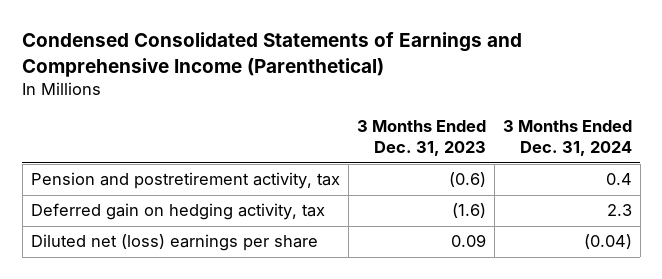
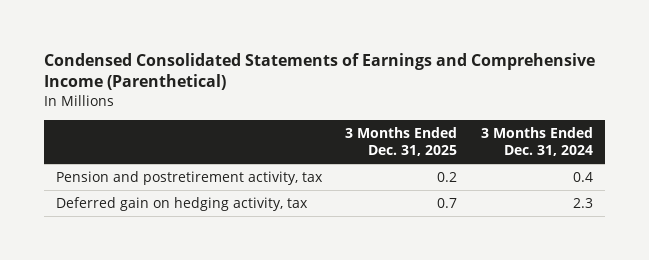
[356,120,486,157] 3 Months Ended Dec. 31, 2023 -> none
none -> [345,126,458,157] 3 Months Ended Dec. 31, 2025
[30,234,318,252] Diluted net (loss) earnings per share -> none

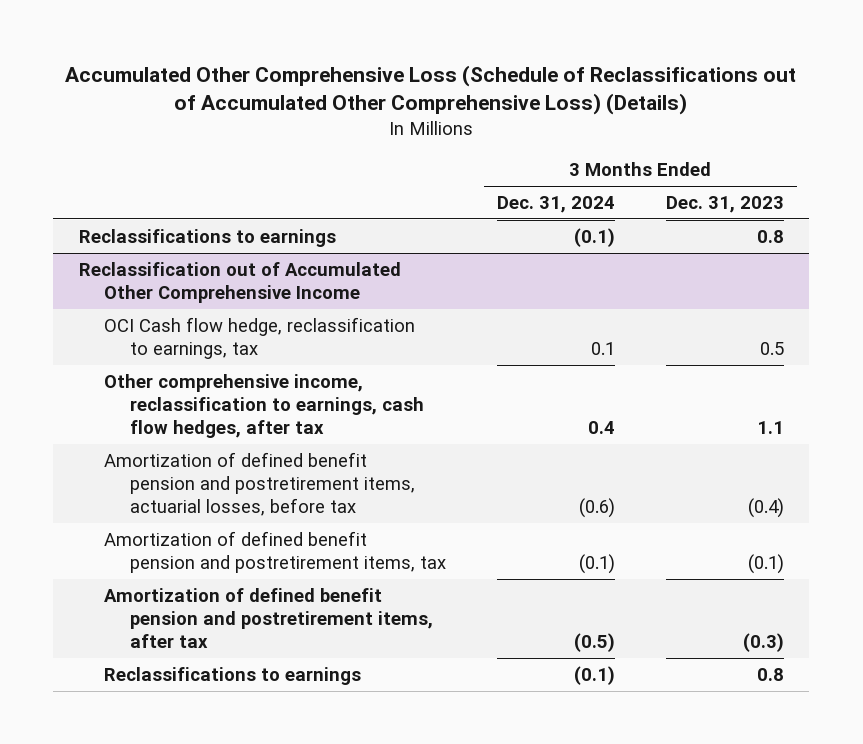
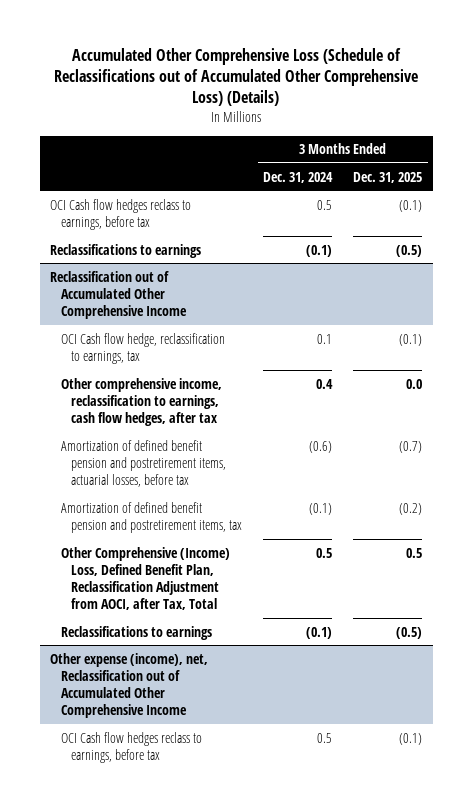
[665,195,784,213] Dec. 31, 2023 -> none
none -> [353,171,423,183] Dec. 31, 2025
none -> [50,198,192,230] OCI Cash flow hedges reclass to earnings, before tax
[104,587,433,649] Amortization of defined benefit pension and postretirement items, after tax -> [60,546,230,611] Other Comprehensive (Income) Loss, Defined Benefit Plan, Reclassification Adjustment from AOCI, after Tax, Total
[573,633,615,653] (0.5) -> [316,547,333,558] 0.5
none -> [50,652,209,719] Other expense (income), net, Reclassification out of Accumulated Other Comprehensive Income
none -> [60,731,202,763] OCI Cash flow hedges reclass to earnings, before tax

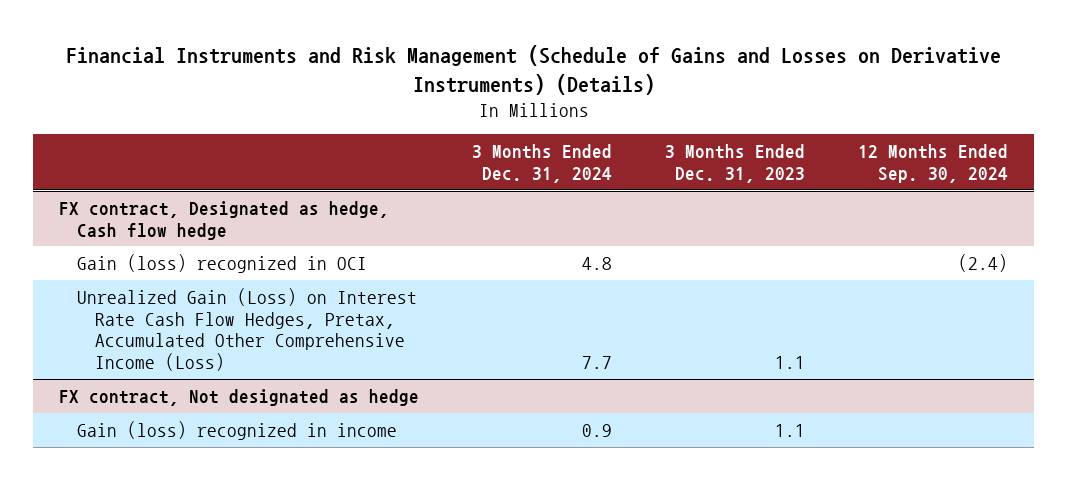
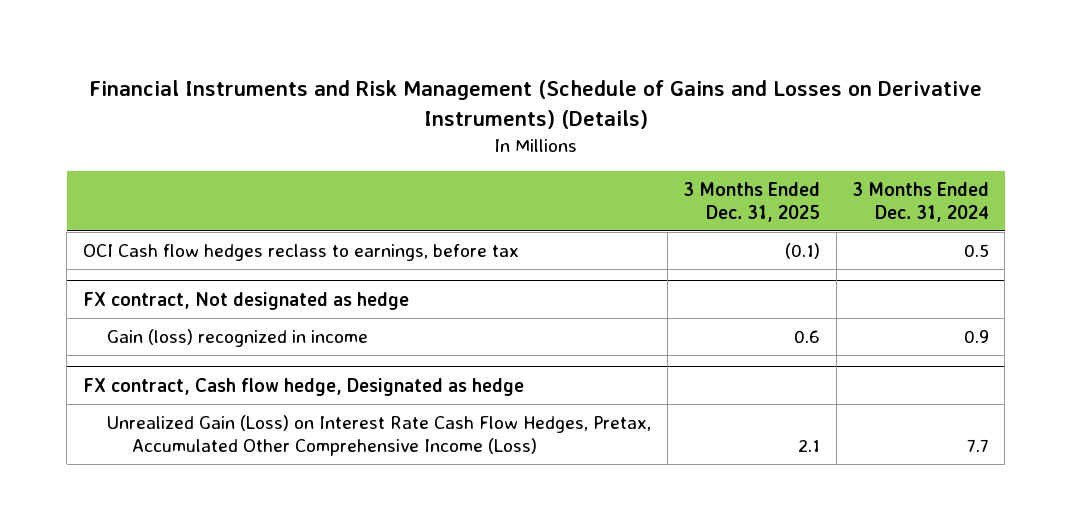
[664,144,805,183] 3 Months Ended Dec. 31, 2023 -> none
[857,144,1008,183] 12 Months Ended Sep. 30, 2024 -> none
none -> [683,181,821,222] 3 Months Ended Dec. 31, 2025
[59,200,390,240] FX contract, Designated as hedge, Cash flow hedge -> none
[77,253,368,273] Gain (loss) recognized in OCI -> none
[77,287,418,372] Unrealized Gain (Loss) on Interest Rate Cash Flow Hedges, Pretax, Accumulated Other Comprehensive Income (Loss) -> none
none -> [82,244,519,262] OCI Cash flow hedges reclass to earnings, before tax
none -> [82,377,524,396] FX contract, Cash flow hedge, Designated as hedge
none -> [107,415,652,456] Unrealized Gain (Loss) on Interest Rate Cash Flow Hedges, Pretax, Accumulated Other Comprehensive Income (Loss)

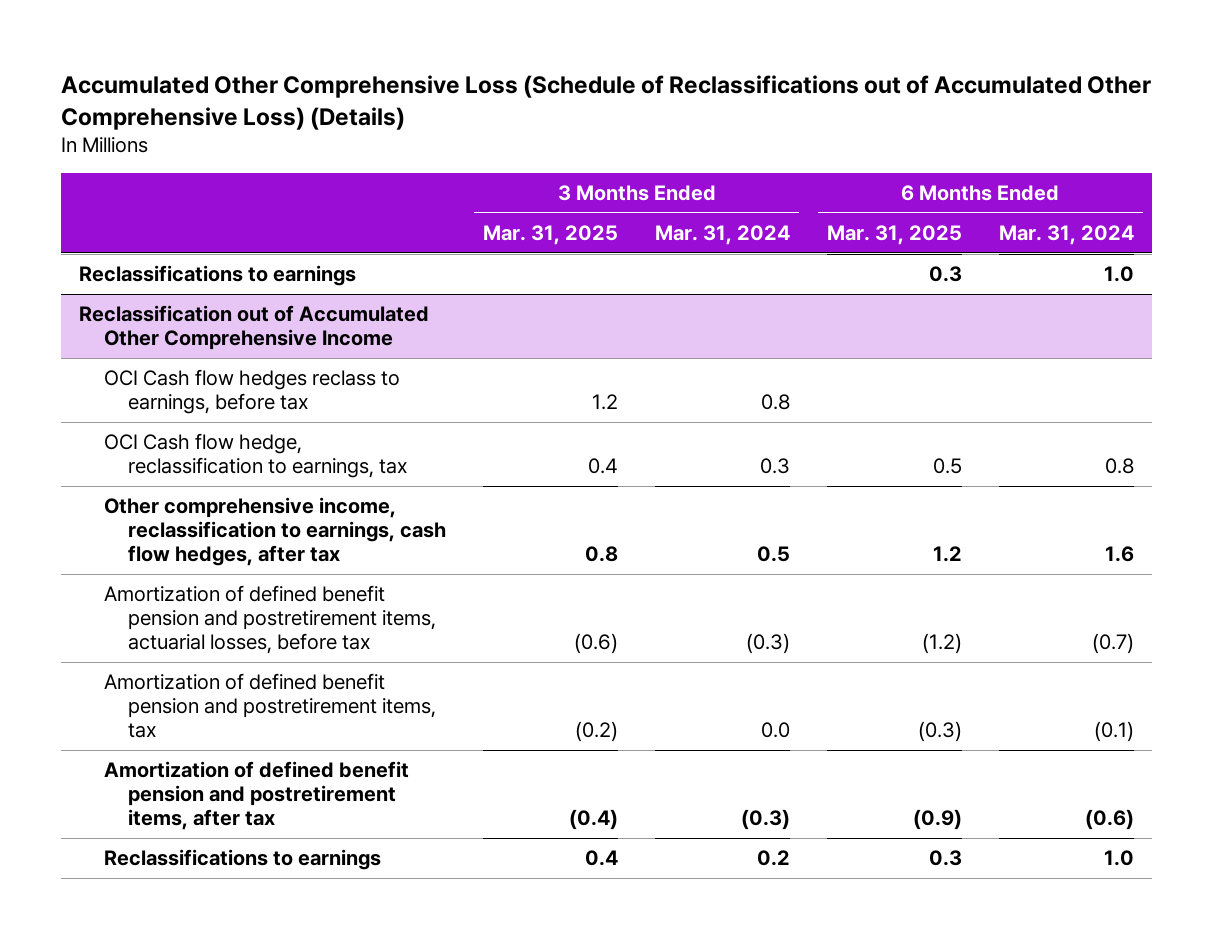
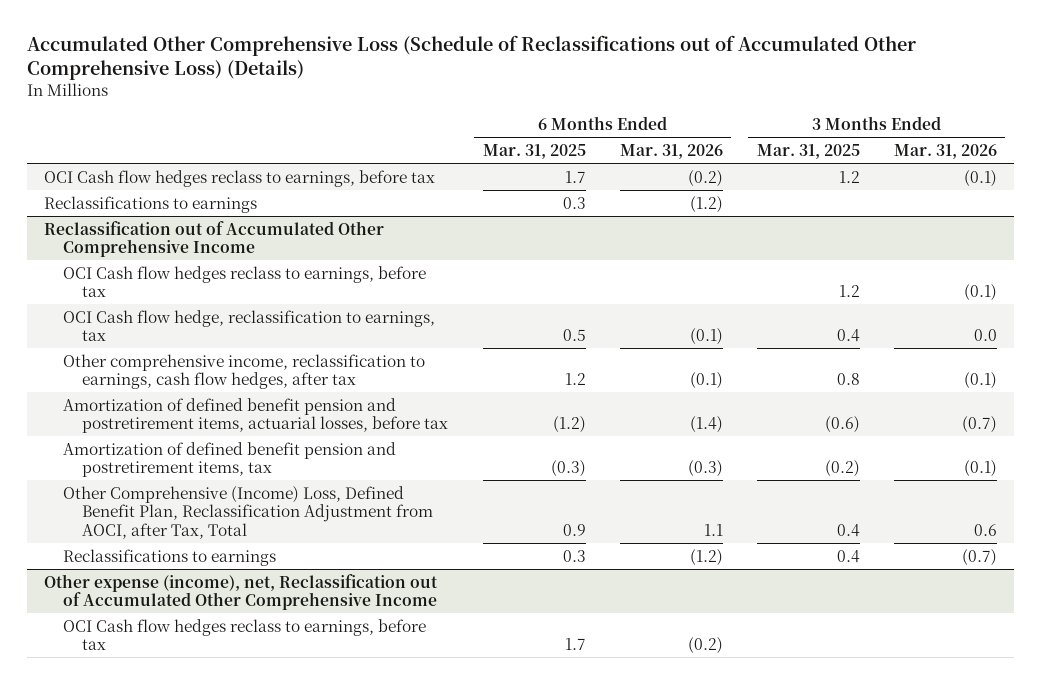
[655,225,791,246] Mar. 31, 2024 -> none
[998,225,1134,246] Mar. 31, 2024 -> none
none -> [619,144,723,160] Mar. 31, 2026
none -> [893,144,997,160] Mar. 31, 2026
none -> [44,169,436,187] OCI Cash flow hedges reclass to earnings, before tax
[103,761,409,830] Amortization of defined benefit pension and postretirement items, after tax -> [63,485,434,539] Other Comprehensive (Income) Loss, Defined Benefit Plan, Reclassification Adjustment from AOCI, after Tax, Total
[569,808,619,830] (0.4) -> [836,523,860,537] 0.4
[912,808,962,830] (0.9) -> [562,523,586,536] 0.9
none -> [44,573,439,611] Other expense (income), net, Reclassification out of Accumulated Other Comprehensive Income
none -> [63,618,427,651] OCI Cash flow hedges reclass to earnings, before tax

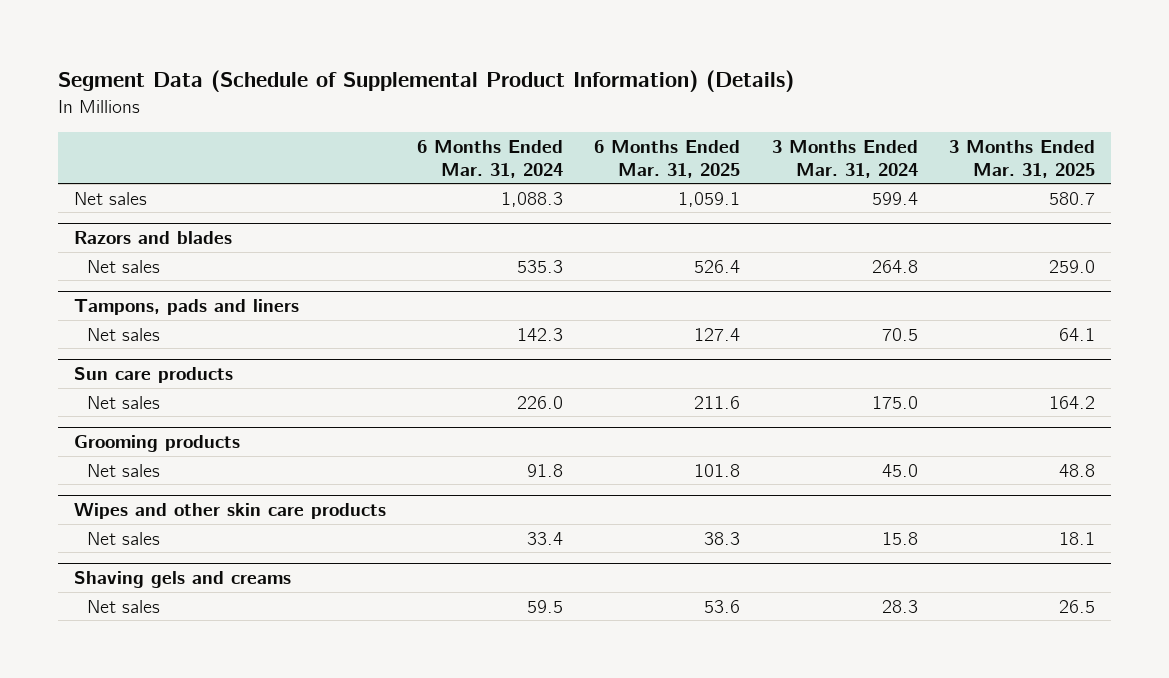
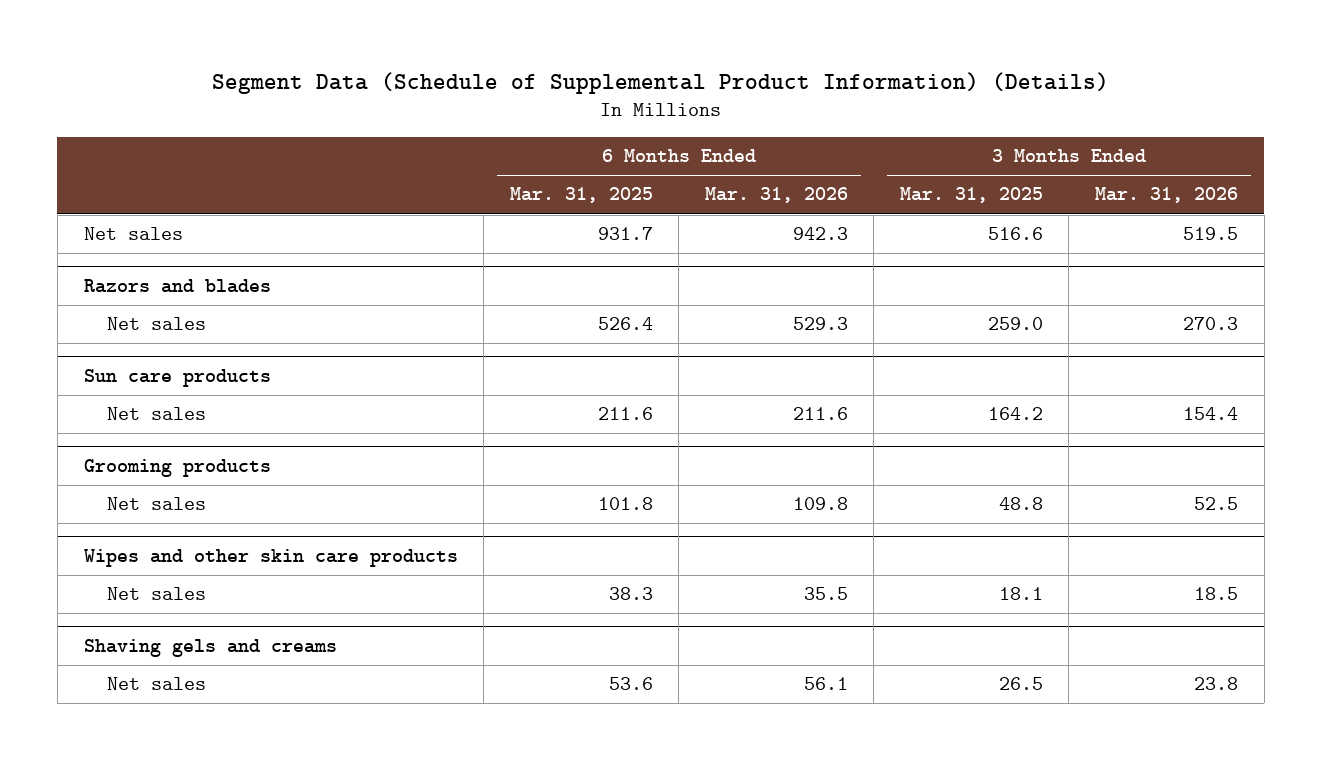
[416,139,563,178] 6 Months Ended Mar. 31, 2024 -> none
[771,139,918,178] 3 Months Ended Mar. 31, 2024 -> none
none -> [704,187,848,204] Mar. 31, 2026
none -> [1095,187,1239,204] Mar. 31, 2026
[678,191,741,207] 1,059.1 -> [597,227,653,241] 931.7
[1049,191,1096,205] 580.7 -> [987,227,1043,241] 516.6
[73,299,299,316] Tampons, pads and liners -> none
[87,327,161,341] Net sales -> none

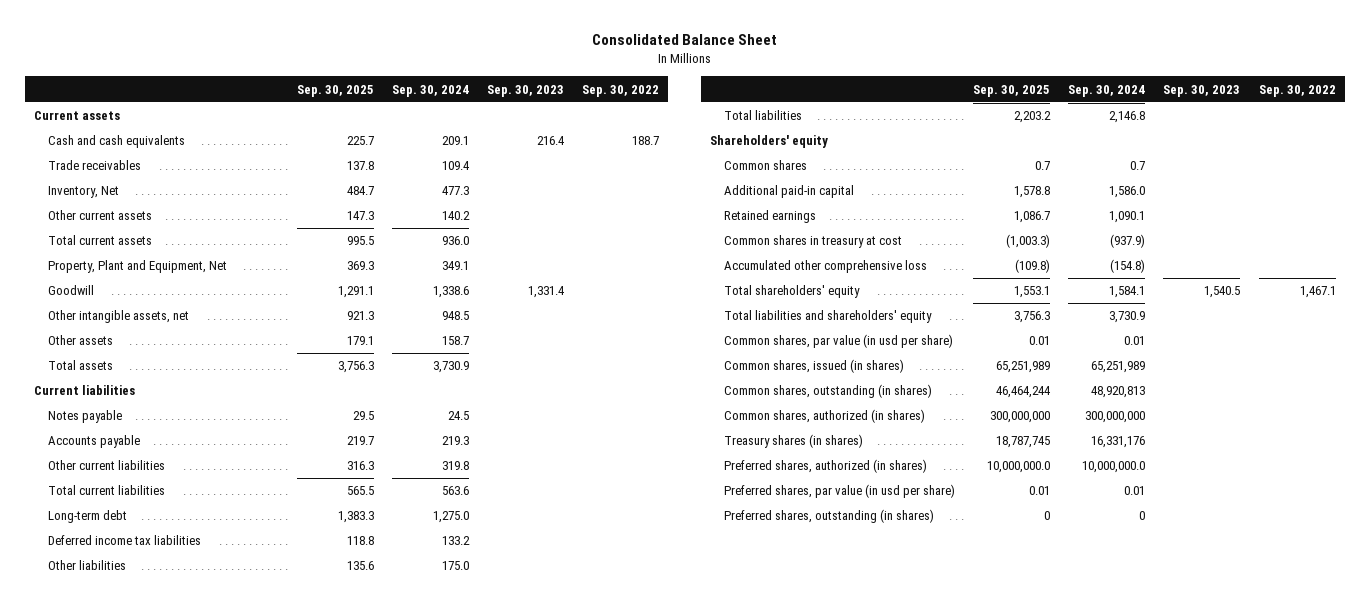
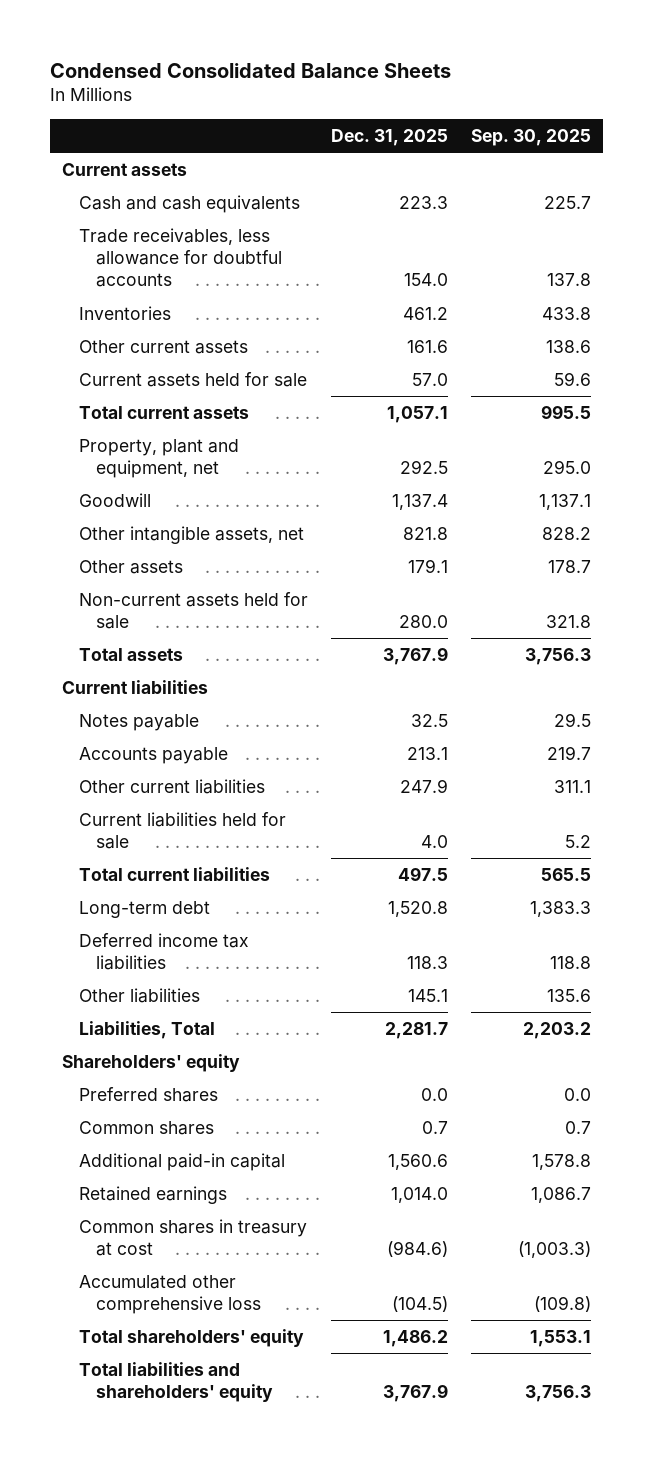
[591,34,777,46] Consolidated Balance Sheet -> [50,62,452,78] Condensed Consolidated Balance Sheets
[392,84,470,97] Sep. 30, 2024 -> none
[487,84,565,97] Sep. 30, 2023 -> none
[582,84,660,97] Sep. 30, 2022 -> none
none -> [331,128,449,146] Dec. 31, 2025
[47,186,119,199] Inventory, Net -> none
[47,160,141,171] Trade receivables -> [79,227,283,288] Trade receivables, less allowance for doubtful accounts
none -> [79,305,172,320] Inventories
[346,211,374,221] 147.3 -> [546,339,592,353] 138.6
none -> [79,371,308,387] Current assets held for sale
[47,260,227,274] Property, Plant and Equipment, Net -> [79,438,240,479] Property, plant and equipment, net
[346,261,374,271] 369.3 -> [543,460,592,475] 295.0
[337,286,374,299] 1,291.1 -> [539,493,592,510] 1,137.1
[346,311,374,321] 921.3 -> [542,526,592,540] 828.2
[346,336,374,346] 179.1 -> [548,559,592,573] 178.7
none -> [79,591,309,630] Non-current assets held for sale
[346,461,374,471] 316.3 -> [554,779,592,793] 311.1
none -> [79,811,287,850] Current liabilities held for sale
[724,110,803,121] Total liabilities -> [79,1020,216,1039] Liabilities, Total
none -> [79,1086,219,1102] Preferred shares
[724,334,954,349] Common shares, par value (in usd per share) -> none
[724,359,905,374] Common shares, issued (in shares) -> none
[724,384,933,399] Common shares, outstanding (in shares) -> none
[724,409,926,424] Common shares, authorized (in shares) -> none
[724,434,864,449] Treasury shares (in shares) -> none
[724,459,928,474] Preferred shares, authorized (in shares) -> none
[724,484,956,499] Preferred shares, par value (in usd per share) -> none
[724,509,935,524] Preferred shares, outstanding (in shares) -> none

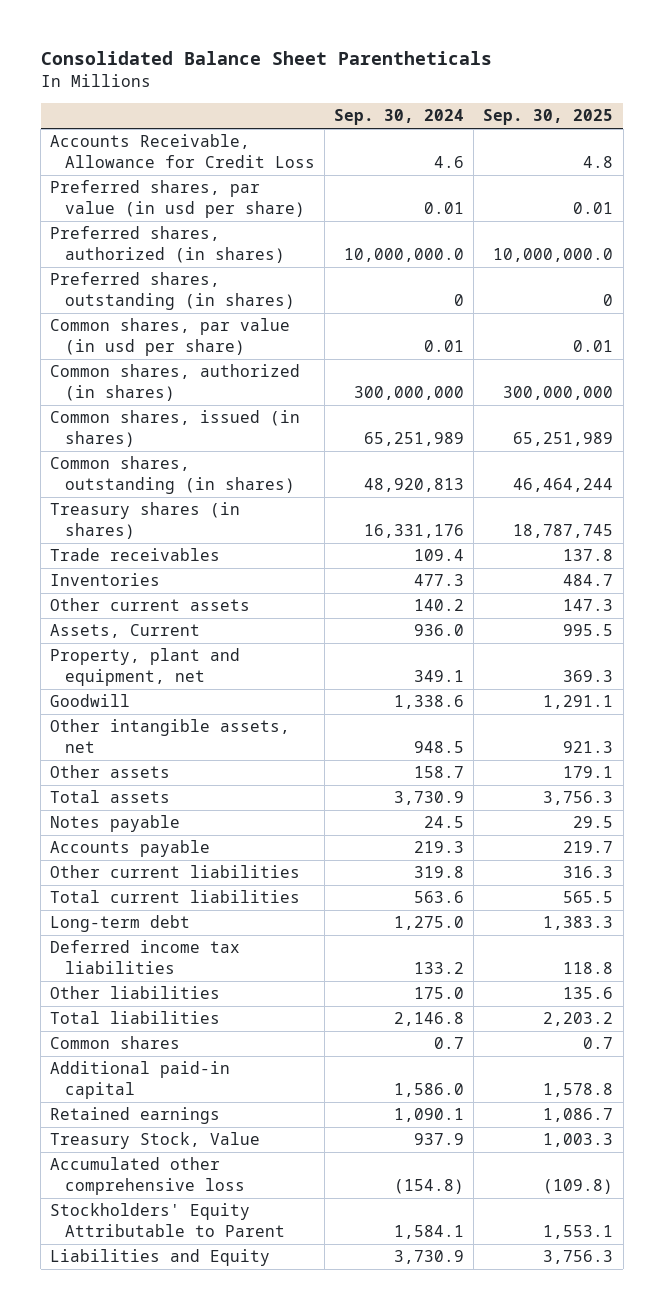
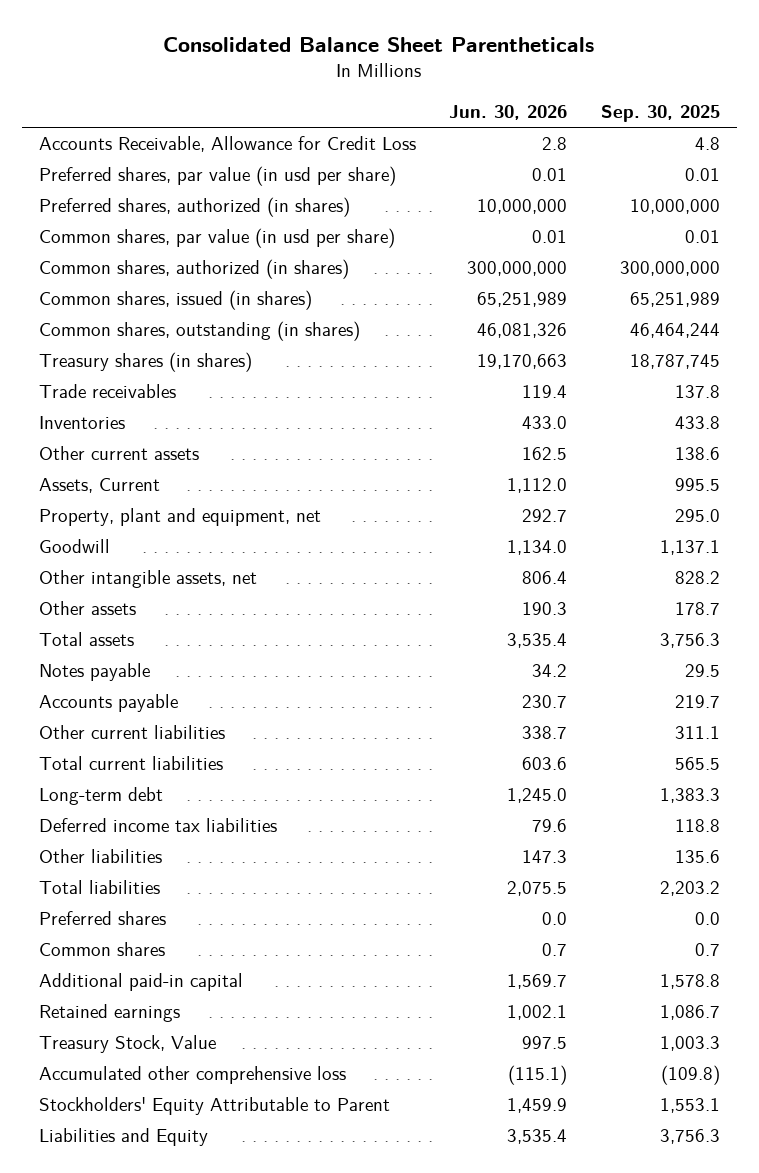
[334,109,465,126] Sep. 30, 2024 -> none
none -> [449,105,568,121] Jun. 30, 2026
[50,272,295,310] Preferred shares, outstanding (in shares) -> none
[493,247,614,262] 10,000,000.0 -> [629,199,720,215] 10,000,000
[563,574,614,587] 484.7 -> [674,416,720,430] 433.8
[563,599,614,612] 147.3 -> [674,447,720,461] 138.6
[563,669,614,682] 369.3 -> [674,509,720,523] 295.0
[543,695,614,710] 1,291.1 -> [659,540,720,556] 1,137.1
[563,740,614,753] 921.3 -> [674,571,720,585] 828.2
[563,766,614,779] 179.1 -> [674,602,720,616] 178.7
[563,866,614,879] 316.3 -> [674,726,720,740] 311.1
none -> [38,911,166,926] Preferred shares

